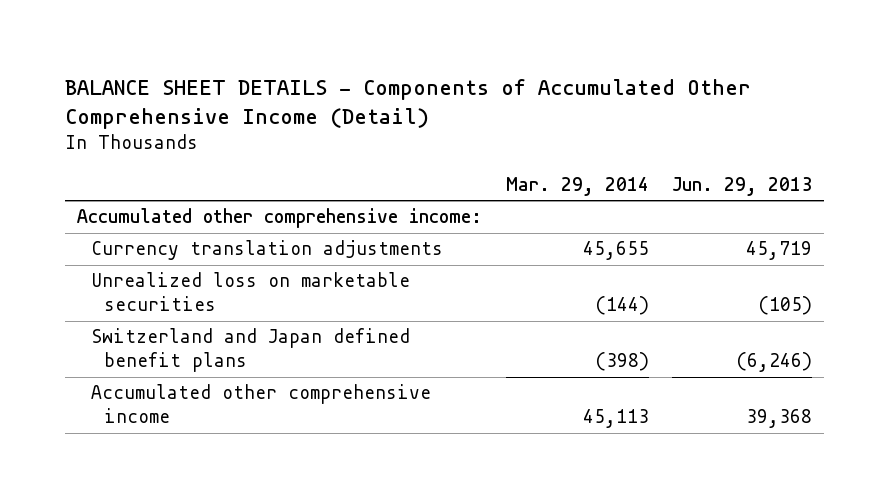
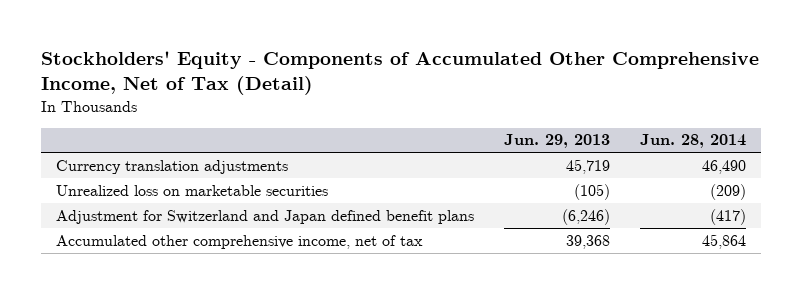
[65,78,752,130] BALANCE SHEET DETAILS - Components of Accumulated Other Comprehensive Income (Detail) -> [40,51,759,96] Stockholders' Equity - Components of Accumulated Other Comprehensive Income, Net of Tax (Detail)
[505,176,649,196] Mar. 29, 2014 -> none
none -> [639,134,746,149] Jun. 28, 2014
[77,208,483,229] Accumulated other comprehensive income: -> none
[90,328,410,373] Switzerland and Japan defined benefit plans -> [55,209,474,224] Adjustment for Switzerland and Japan defined benefit plans
[90,384,431,424] Accumulated other comprehensive income -> [55,234,423,249] Accumulated other comprehensive income, net of tax

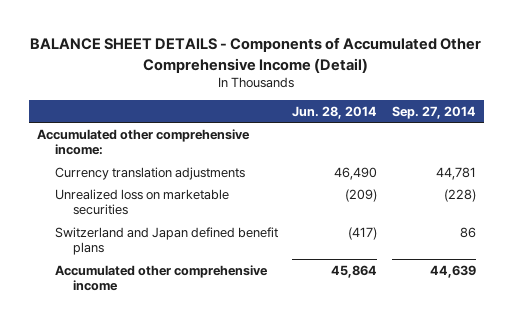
[40,51,759,96] Stockholders' Equity - Components of Accumulated Other Comprehensive Income, Net of Tax (Detail) -> [30,37,482,73] BALANCE SHEET DETAILS - Components of Accumulated Other Comprehensive Income (Detail)
[503,134,610,149] Jun. 29, 2013 -> none
none -> [392,105,477,119] Sep. 27, 2014
none -> [36,128,250,156] Accumulated other comprehensive income:
[55,209,474,224] Adjustment for Switzerland and Japan defined benefit plans -> [54,226,278,256] Switzerland and Japan defined benefit plans
[55,234,423,249] Accumulated other comprehensive income, net of tax -> [54,264,268,292] Accumulated other comprehensive income

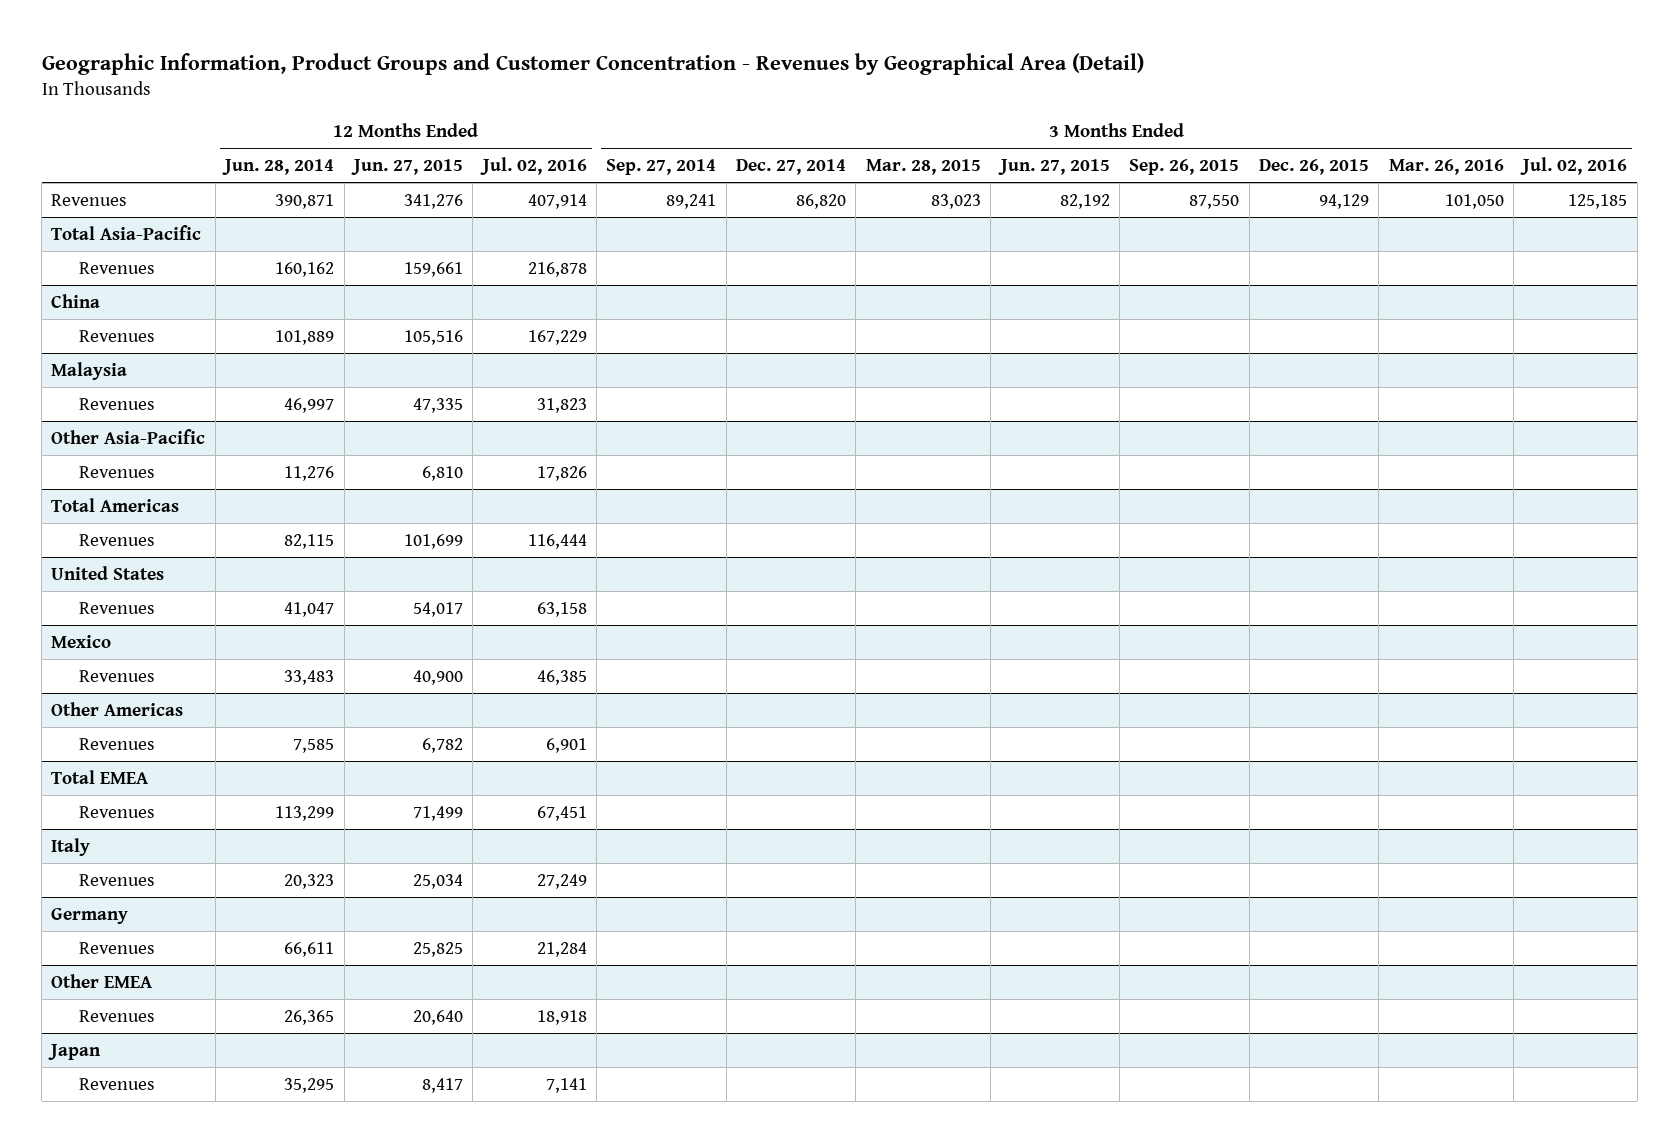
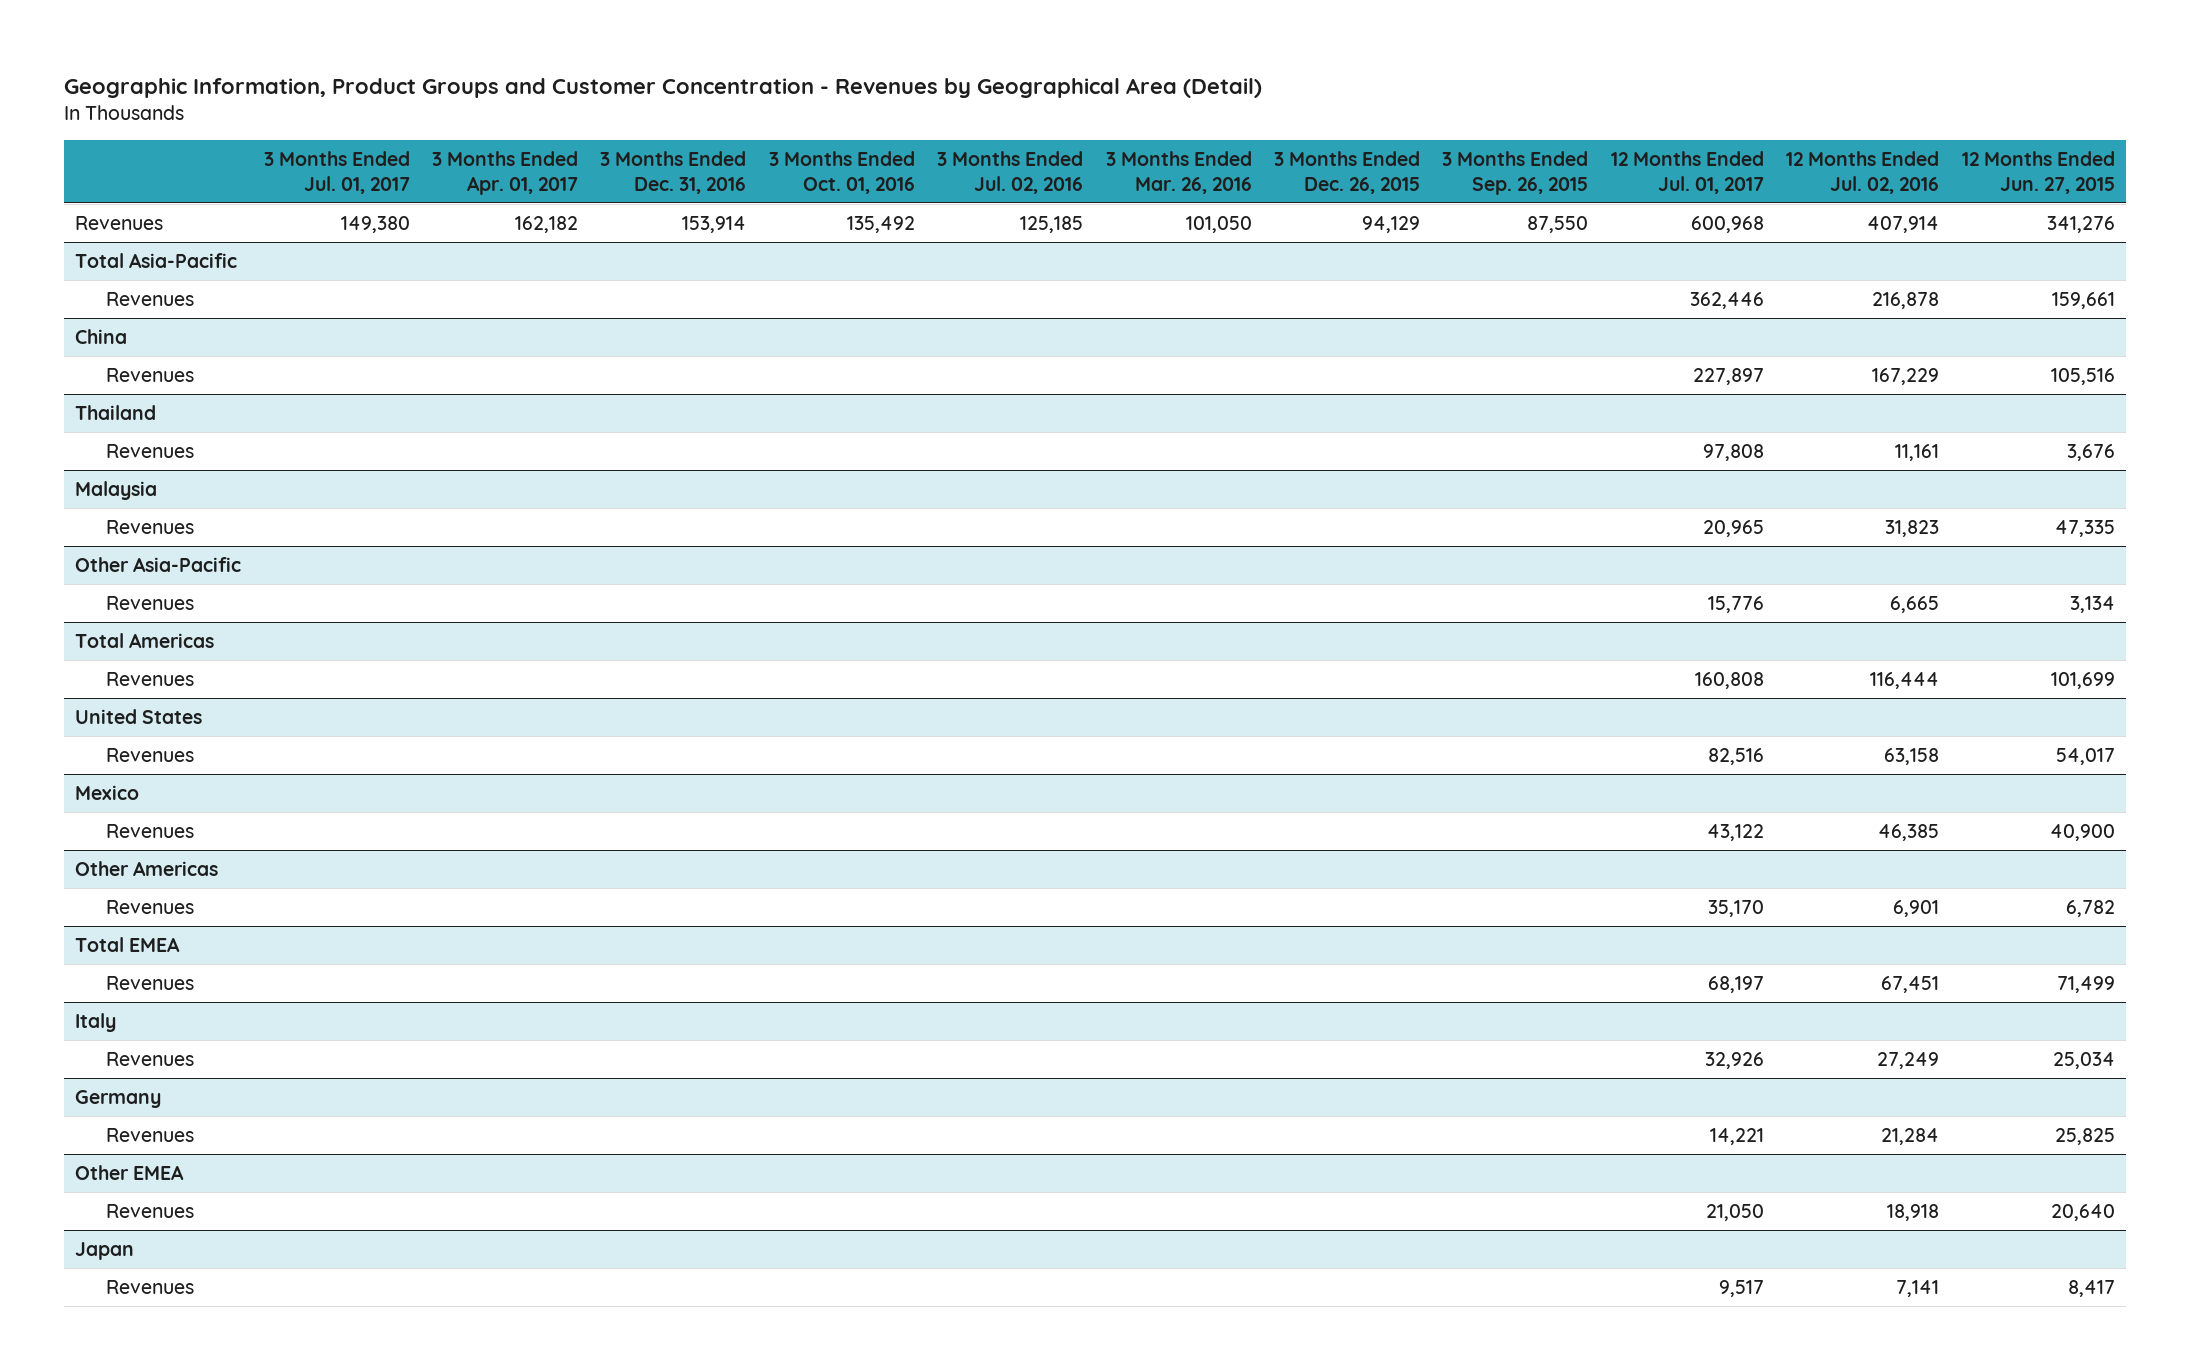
[222,158,335,175] Jun. 28, 2014 -> none
[606,158,717,175] Sep. 27, 2014 -> none
[736,158,847,175] Dec. 27, 2014 -> none
[865,158,981,175] Mar. 28, 2015 -> none
[997,158,1110,175] Jun. 27, 2015 -> none
none -> [263,150,410,194] 3 Months Ended Jul. 01, 2017
none -> [432,150,579,195] 3 Months Ended Apr. 01, 2017
none -> [600,150,747,194] 3 Months Ended Dec. 31, 2016
none -> [768,150,915,194] 3 Months Ended Oct. 01, 2016
none -> [1610,150,1764,194] 12 Months Ended Jul. 01, 2017
none -> [75,405,157,421] Thailand
none -> [105,444,194,459] Revenues
[421,465,463,481] 6,810 -> [2069,596,2115,614] 3,134
[536,465,587,481] 17,826 -> [1890,596,1940,614] 6,665

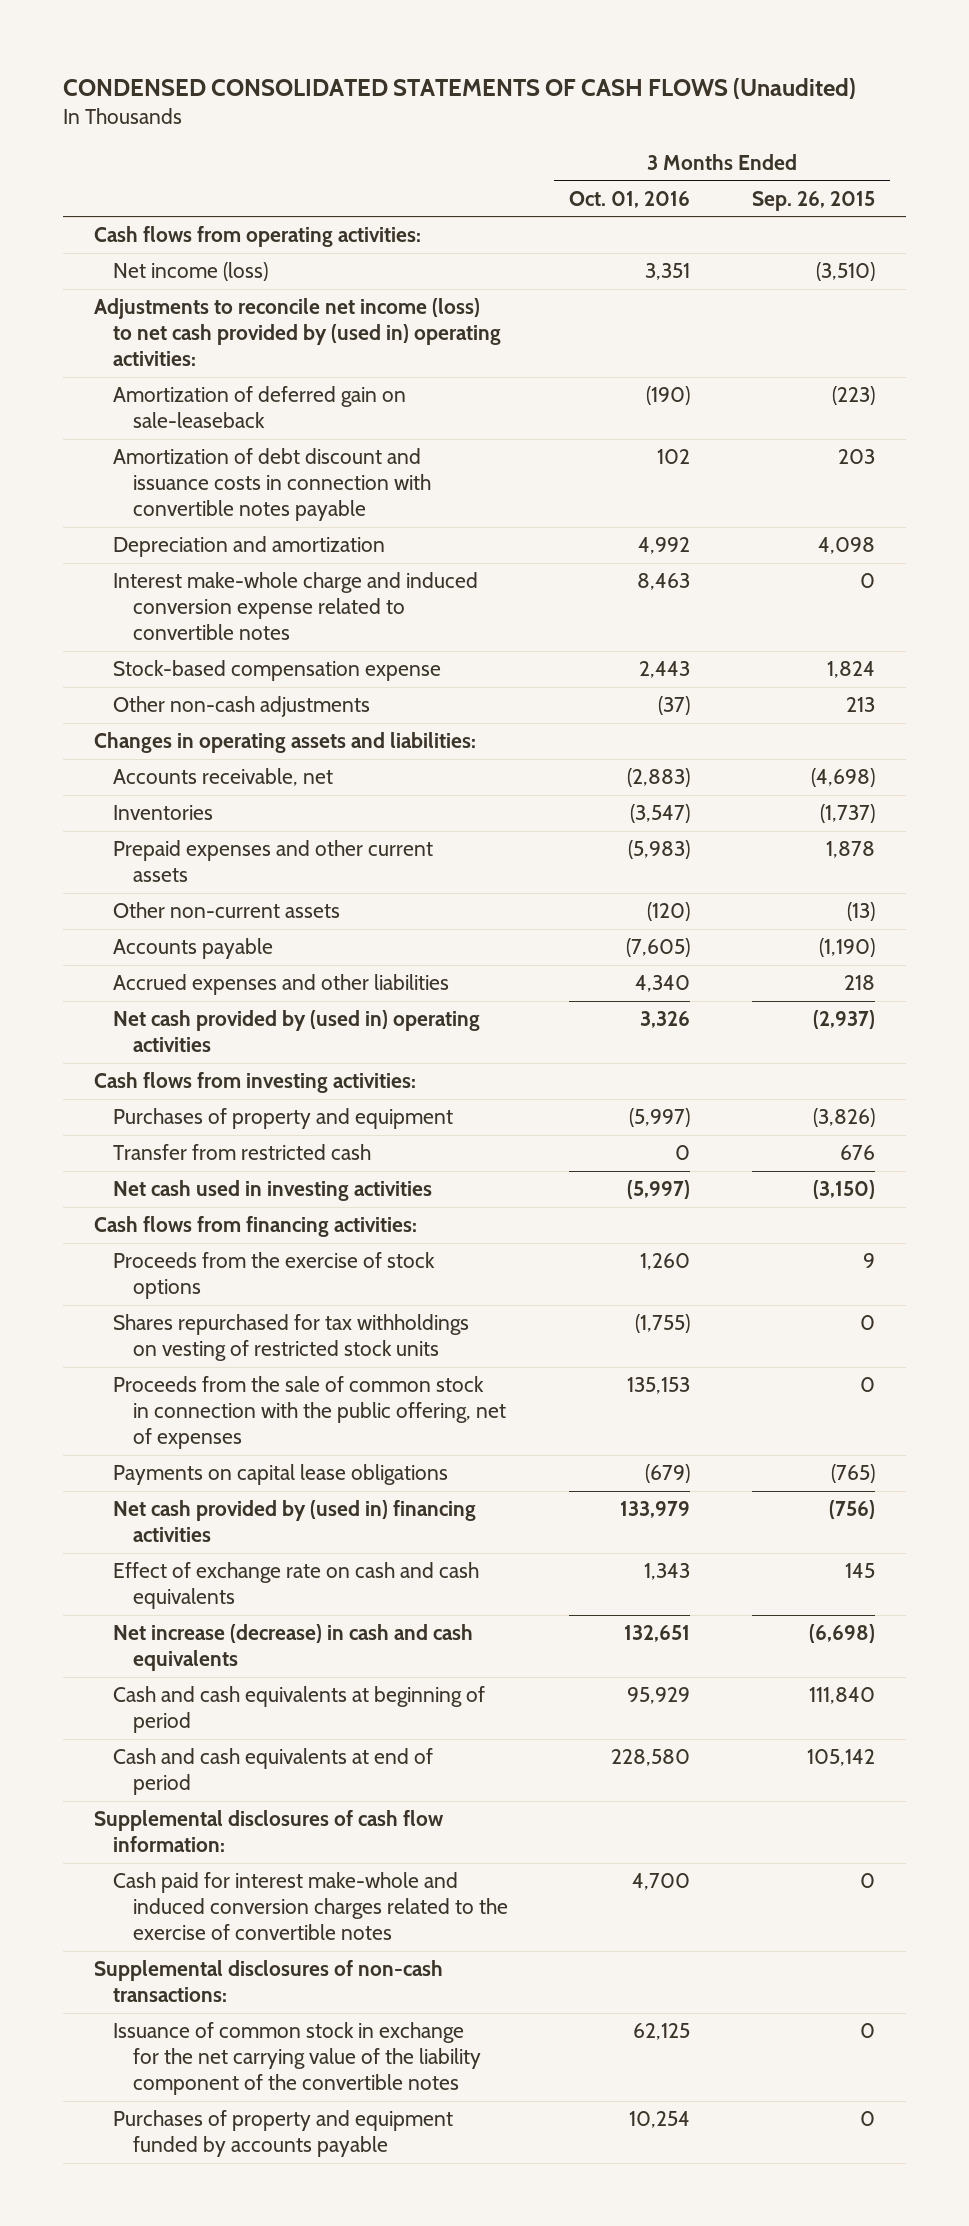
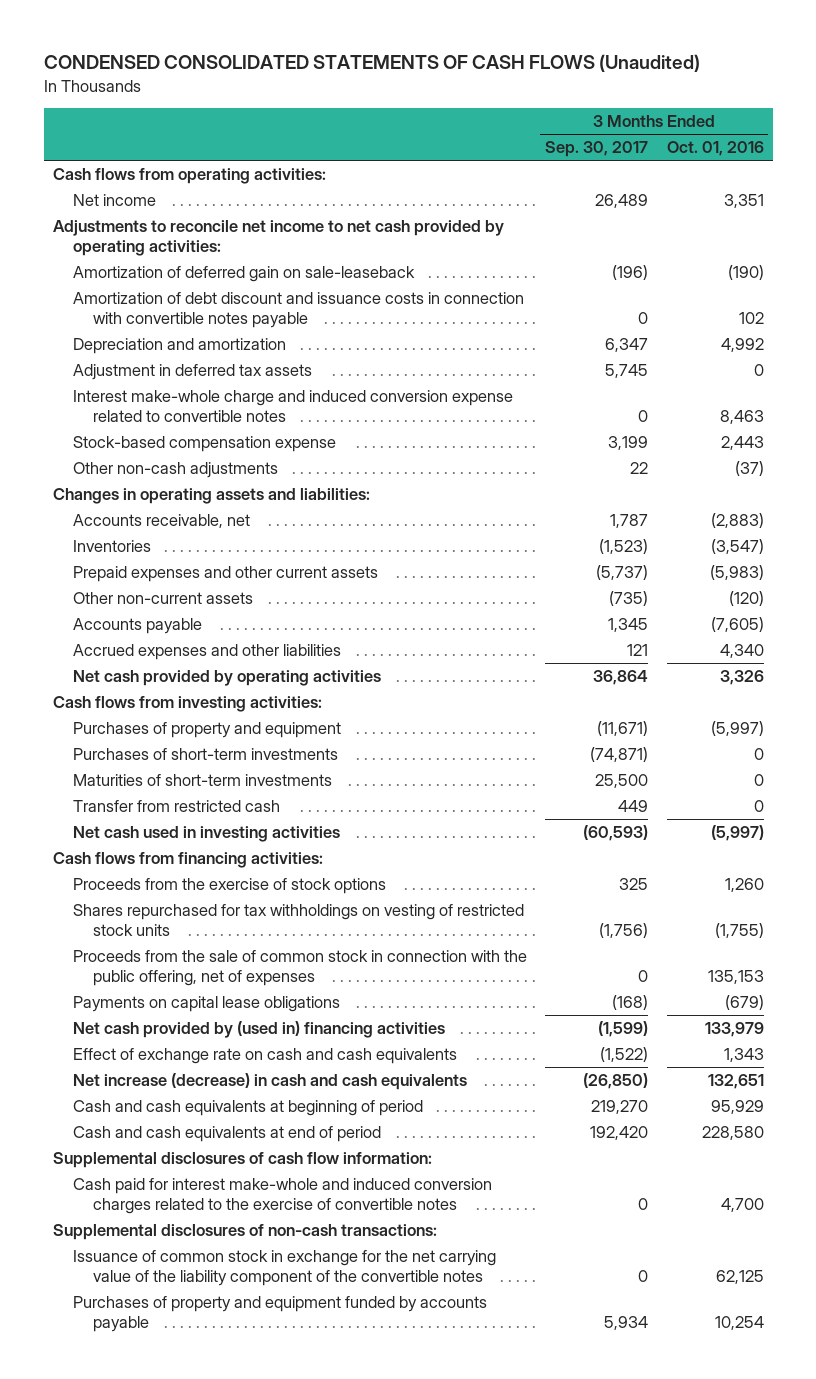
[752,190,876,211] Sep. 26, 2015 -> none
none -> [545,141,649,158] Sep. 30, 2017
[113,262,269,282] Net income (loss) -> [72,194,156,207] Net income
[94,298,502,367] Adjustments to reconcile net income (loss) to net cash provided by (used in) operating activities: -> [52,220,504,256] Adjustments to reconcile net income to net cash provided by operating activities:
none -> [72,364,312,381] Adjustment in deferred tax assets
[113,1010,481,1053] Net cash provided by (used in) operating activities -> [72,670,381,687] Net cash provided by operating activities
none -> [72,748,338,761] Purchases of short-term investments
none -> [72,774,332,787] Maturities of short-term investments

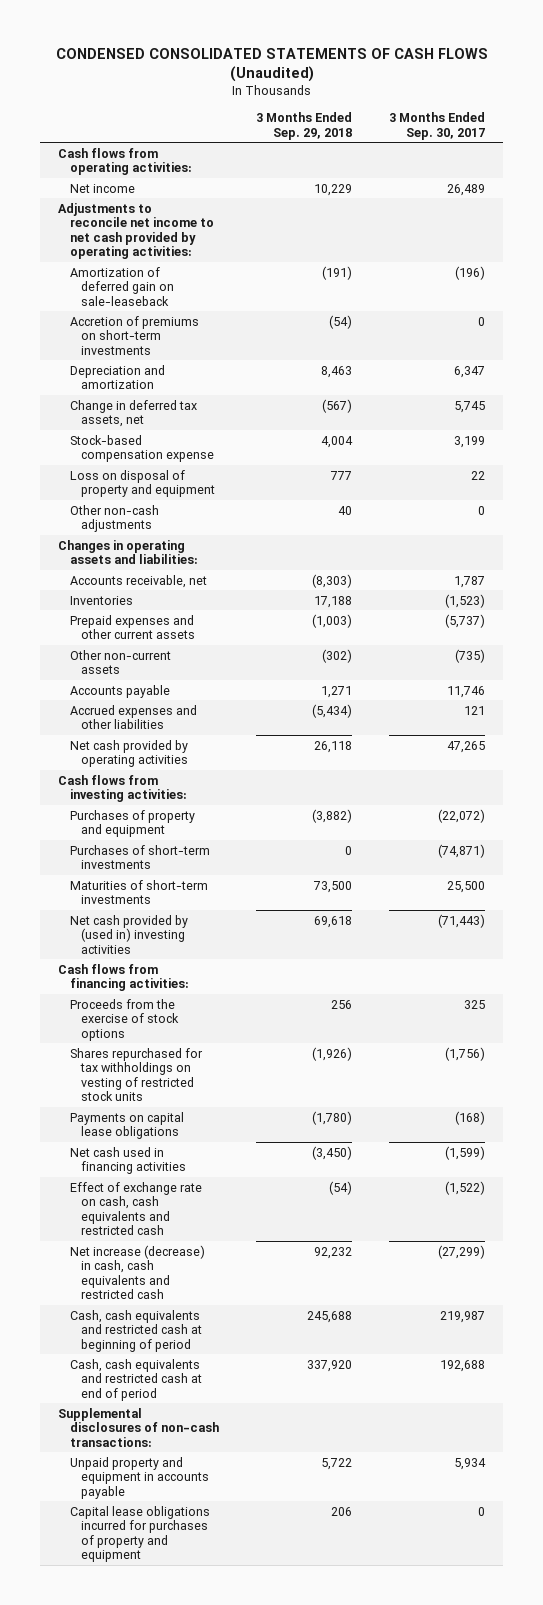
[666,141,764,157] Oct. 01, 2016 -> none
none -> [255,112,352,140] 3 Months Ended Sep. 29, 2018
[72,292,524,328] Amortization of debt discount and issuance costs in connection with convertible notes payable -> none
none -> [69,315,199,355] Accretion of premiums on short-term investments
[72,390,513,422] Interest make-whole charge and induced conversion expense related to convertible notes -> none
[72,364,312,381] Adjustment in deferred tax assets -> [69,399,197,428] Change in deferred tax assets, net
none -> [69,469,216,498] Loss on disposal of property and equipment
[630,462,649,475] 22 -> [477,505,485,515] 0
[608,618,649,633] 1,345 -> [446,685,485,698] 11,746
[593,670,649,686] 36,864 -> [446,740,485,753] 47,265
[597,721,649,737] (11,671) -> [437,808,485,823] (22,072)
[72,800,280,813] Transfer from restricted cash -> none
[72,826,340,843] Net cash used in investing activities -> [69,914,188,954] Net cash provided by (used in) investing activities
[583,825,649,842] (60,593) -> [437,913,485,928] (71,443)
[72,950,527,986] Proceeds from the sale of common stock in connection with the public offering, net of expenses -> none
[52,1152,432,1169] Supplemental disclosures of cash flow information: -> none
[72,1178,492,1214] Cash paid for interest make-whole and induced conversion charges related to the exercise of convertible notes -> none
[72,1021,445,1039] Net cash provided by (used in) financing activities -> [69,1146,187,1175] Net cash used in financing activities
[72,1048,457,1065] Effect of exchange rate on cash and cash equivalents -> [69,1181,202,1236] Effect of exchange rate on cash, cash equivalents and restricted cash
[72,1073,467,1091] Net increase (decrease) in cash and cash equivalents -> [69,1244,205,1300] Net increase (decrease) in cash, cash equivalents and restricted cash
[583,1073,649,1090] (26,850) -> [437,1244,485,1259] (27,299)
[72,1100,423,1117] Cash and cash equivalents at beginning of period -> [69,1309,203,1352] Cash, cash equivalents and restricted cash at beginning of period
[591,1100,649,1115] 219,270 -> [439,1310,485,1323] 219,987
[72,1126,381,1143] Cash and cash equivalents at end of period -> [69,1358,203,1401] Cash, cash equivalents and restricted cash at end of period
[590,1126,649,1141] 192,420 -> [439,1359,485,1372] 192,688
[72,1250,496,1286] Issuance of common stock in exchange for the net carrying value of the liability component of the convertible notes -> none
[72,1296,487,1332] Purchases of property and equipment funded by accounts payable -> [69,1456,210,1499] Unpaid property and equipment in accounts payable
none -> [69,1505,210,1563] Capital lease obligations incurred for purchases of property and equipment

